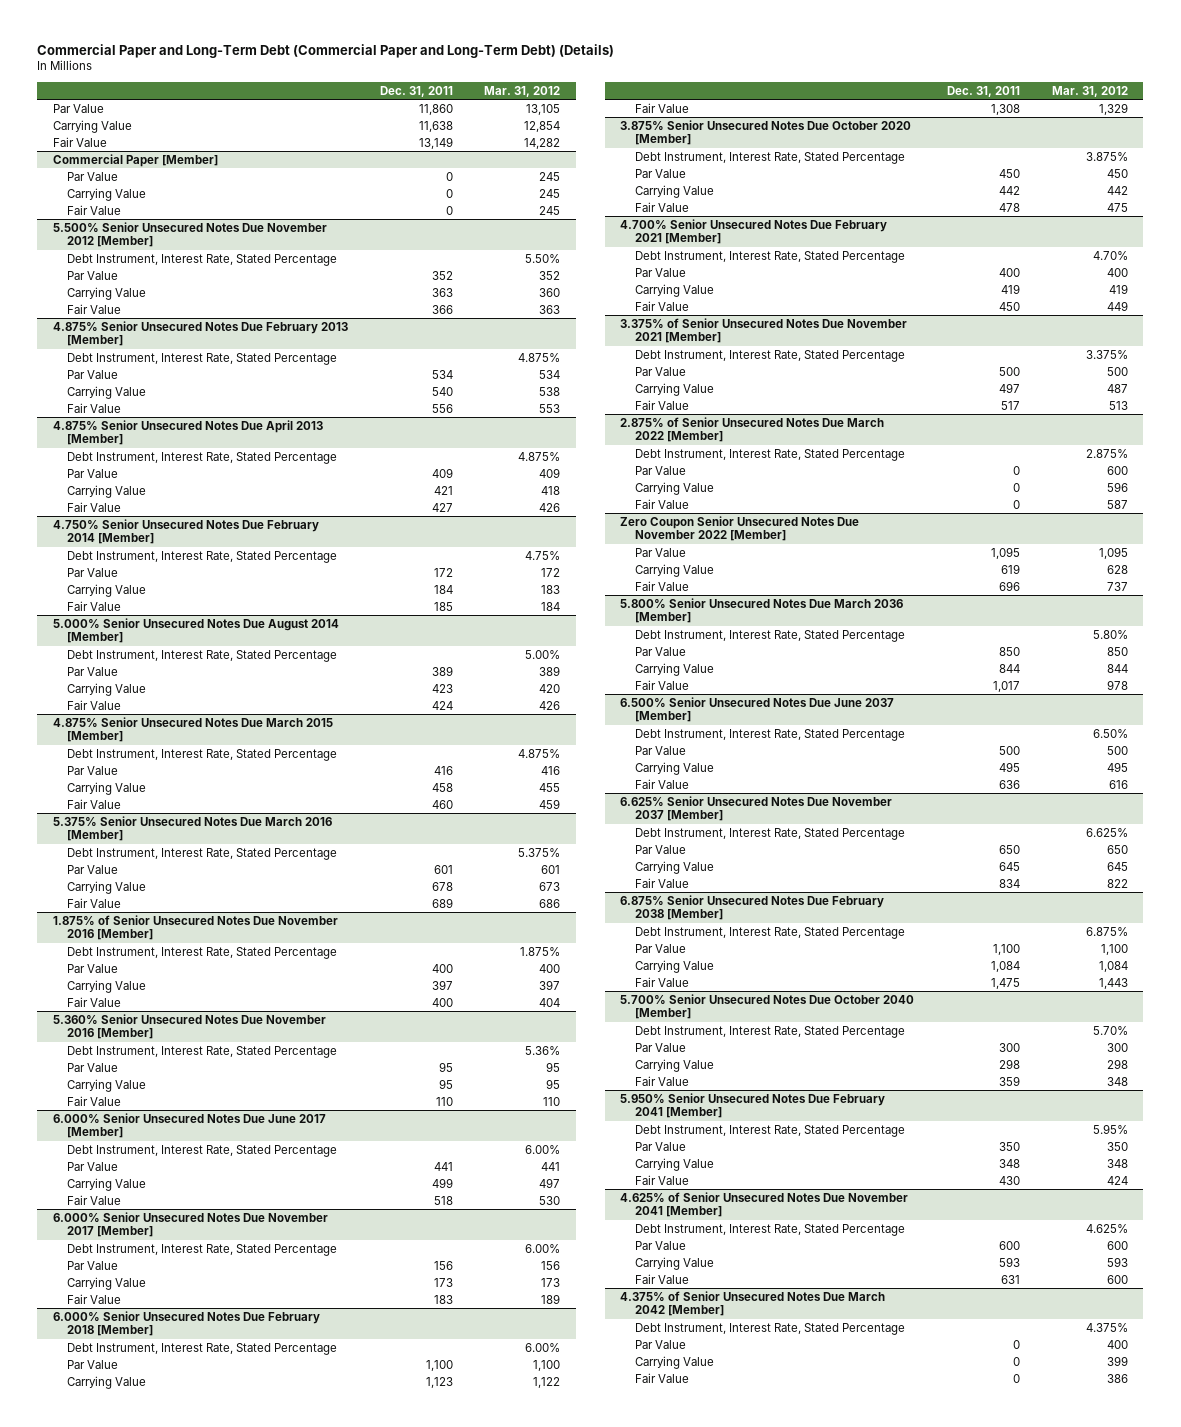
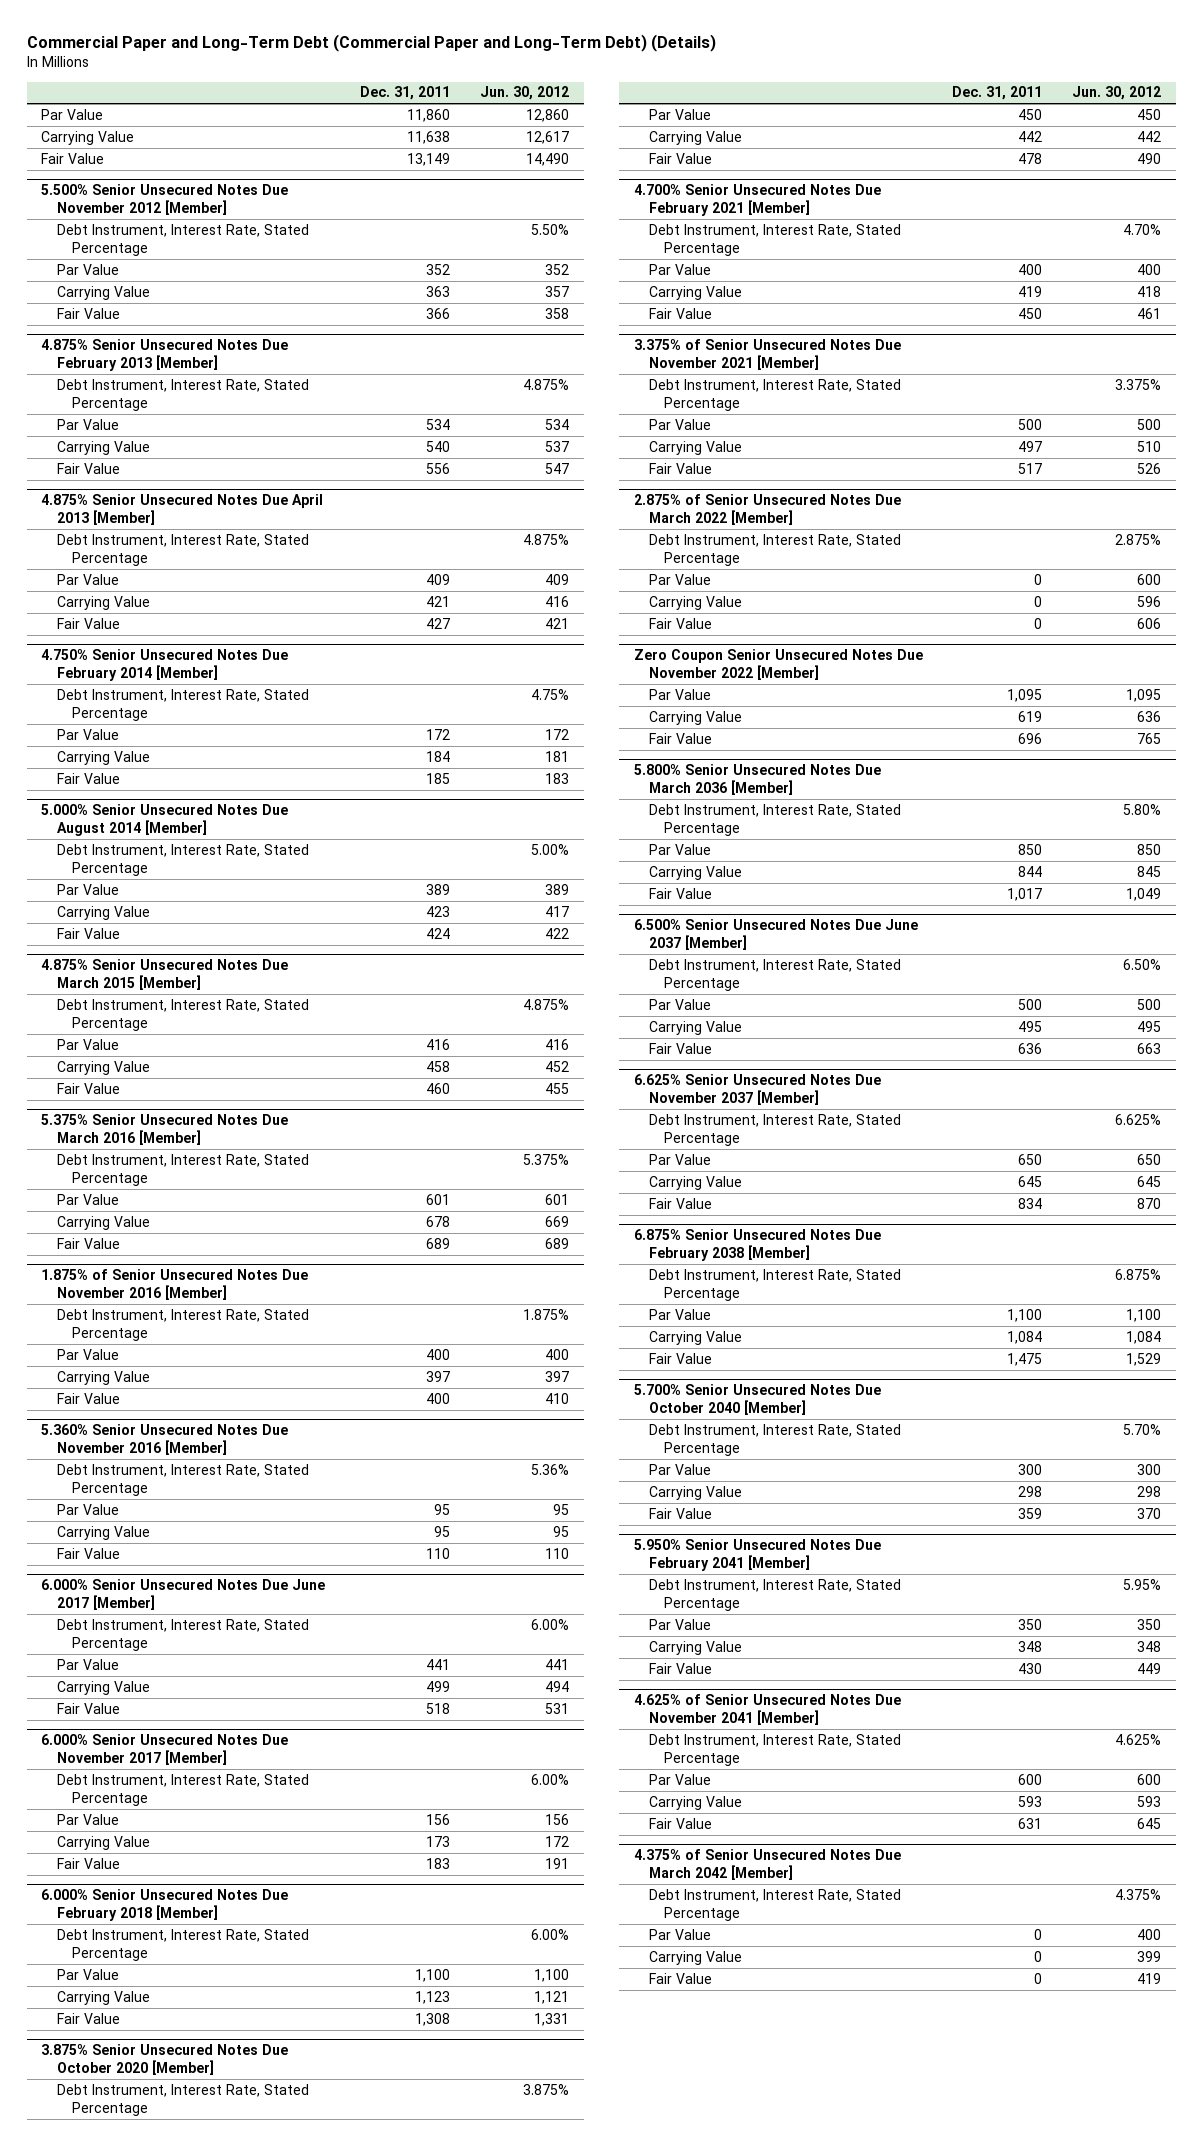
[484,85,561,97] Mar. 31, 2012 -> none
none -> [479,86,569,101] Jun. 30, 2012
[53,153,219,167] Commercial Paper [Member] -> none
[67,171,119,181] Par Value -> none
[67,187,147,201] Carrying Value -> none
[67,204,122,215] Fair Value -> none

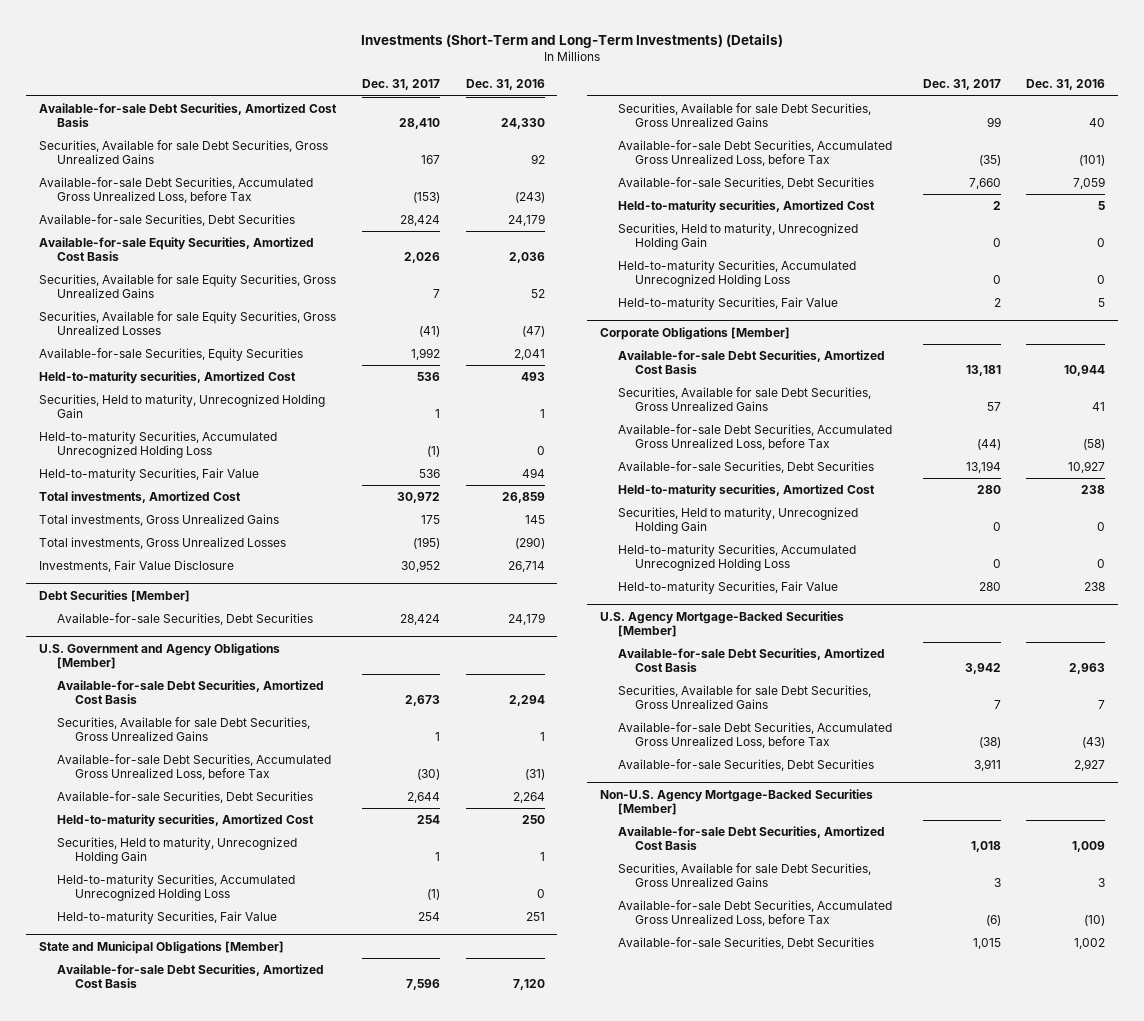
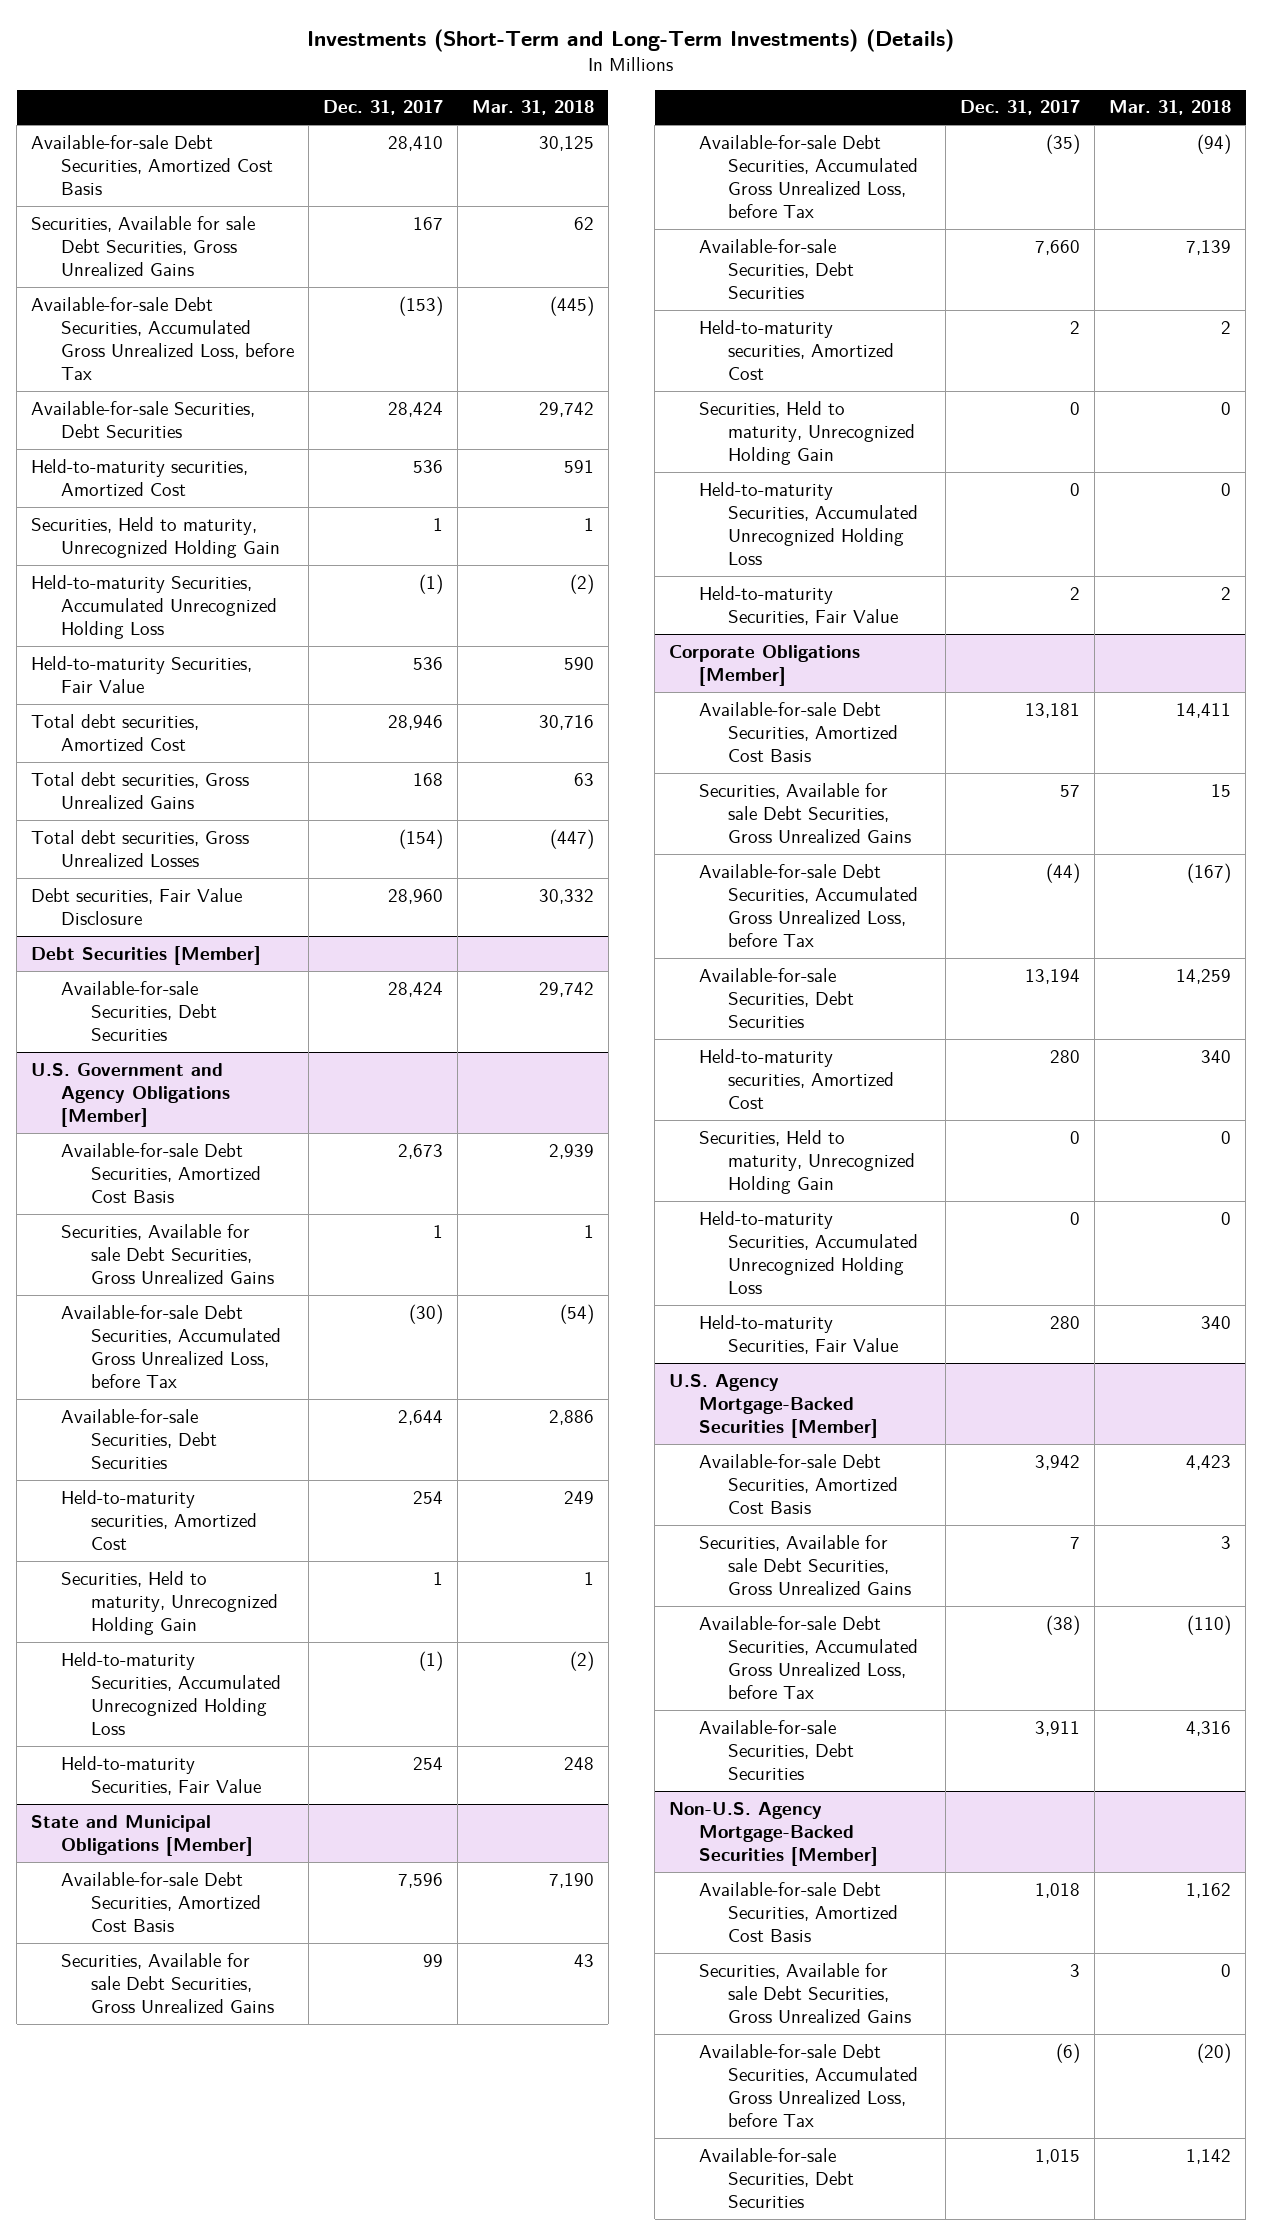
[465,79,545,91] Dec. 31, 2016 -> none
none -> [471,100,594,116] Mar. 31, 2018
[39,236,315,261] Available-for-sale Equity Securities, Amortized Cost Basis -> none
[39,273,337,298] Securities, Available for sale Equity Securities, Gross Unrealized Gains -> none
[39,310,337,335] Securities, Available for sale Equity Securities, Gross Unrealized Losses -> none
[39,347,304,361] Available-for-sale Securities, Equity Securities -> none
[39,490,242,503] Total investments, Amortized Cost -> [31,713,200,751] Total debt securities, Amortized Cost
[396,491,440,503] 30,972 -> [387,714,443,730] 28,946
[39,513,280,526] Total investments, Gross Unrealized Gains -> [31,771,250,809] Total debt securities, Gross Unrealized Gains
[420,514,440,524] 175 -> [412,772,443,786] 168
[39,536,287,549] Total investments, Gross Unrealized Losses -> [31,829,250,867] Total debt securities, Gross Unrealized Losses
[412,536,440,549] (195) -> [398,828,443,849] (154)
[39,559,235,572] Investments, Fair Value Disclosure -> [31,887,243,925] Debt securities, Fair Value Disclosure
[400,559,440,572] 30,952 -> [387,888,443,904] 28,960

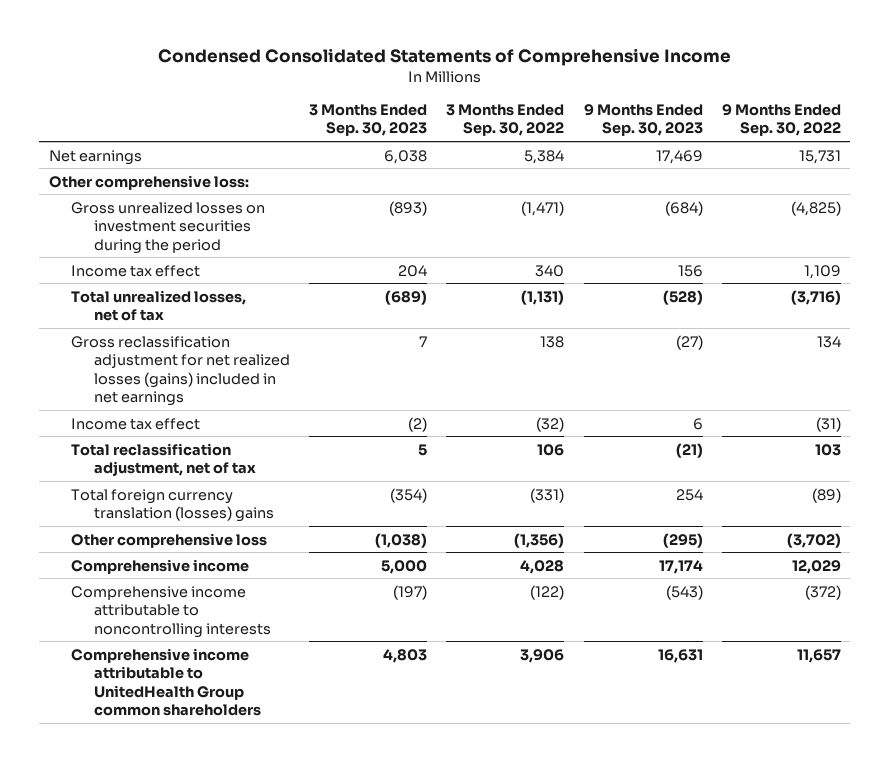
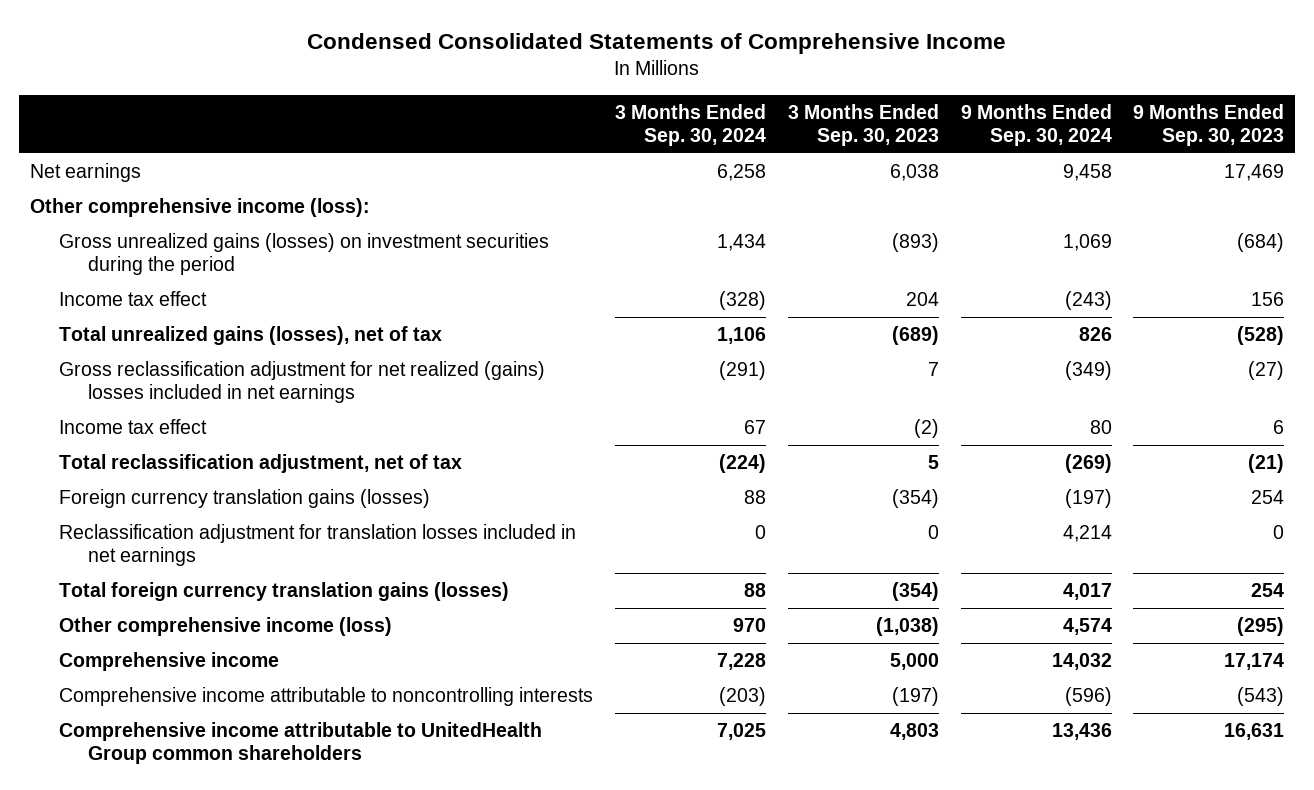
[446,103,565,137] 3 Months Ended Sep. 30, 2022 -> none
[721,103,841,137] 9 Months Ended Sep. 30, 2022 -> none
none -> [615,103,767,147] 3 Months Ended Sep. 30, 2024
none -> [960,103,1112,147] 9 Months Ended Sep. 30, 2024
[48,174,249,190] Other comprehensive loss: -> [29,198,370,218] Other comprehensive income (loss):
[71,201,266,254] Gross unrealized losses on investment securities during the period -> [59,233,550,276] Gross unrealized gains (losses) on investment securities during the period
[71,289,247,322] Total unrealized losses, net of tax -> [59,326,443,346] Total unrealized gains (losses), net of tax
[71,335,290,406] Gross reclassification adjustment for net realized losses (gains) included in net earnings -> [59,361,546,404] Gross reclassification adjustment for net realized (gains) losses included in net earnings
[71,488,274,523] Total foreign currency translation (losses) gains -> [59,489,431,509] Foreign currency translation gains (losses)
none -> [59,524,577,567] Reclassification adjustment for translation losses included in net earnings
none -> [59,582,510,602] Total foreign currency translation gains (losses)
[71,532,268,548] Other comprehensive loss -> [59,617,393,637] Other comprehensive income (loss)

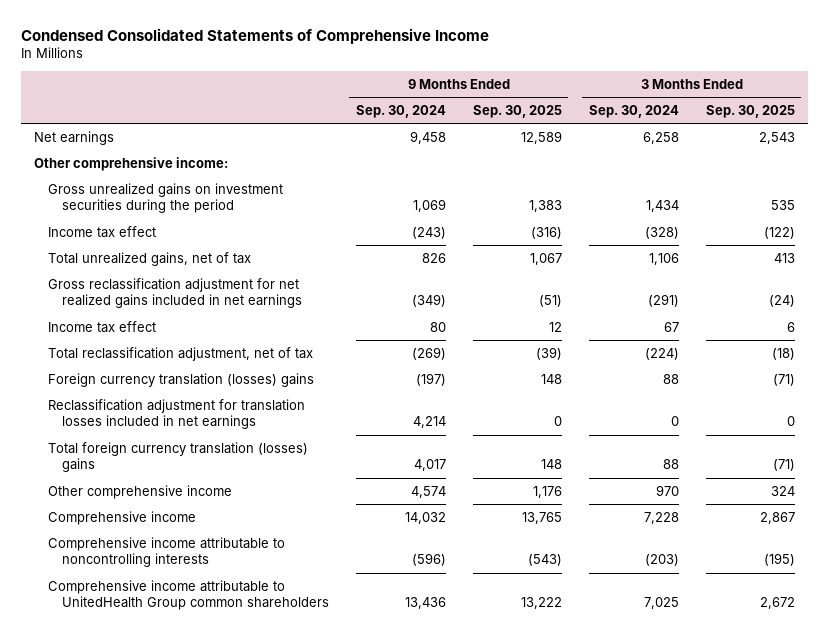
[787,103,939,147] 3 Months Ended Sep. 30, 2023 -> none
[1133,103,1285,147] 9 Months Ended Sep. 30, 2023 -> none
none -> [472,104,562,118] Sep. 30, 2025
none -> [705,104,795,118] Sep. 30, 2025
[29,198,370,218] Other comprehensive income (loss): -> [34,156,229,171] Other comprehensive income:
[59,233,550,276] Gross unrealized gains (losses) on investment securities during the period -> [48,182,284,214] Gross unrealized gains on investment securities during the period
[59,326,443,346] Total unrealized gains (losses), net of tax -> [48,251,252,266] Total unrealized gains, net of tax
[59,361,546,404] Gross reclassification adjustment for net realized (gains) losses included in net earnings -> [48,277,302,309] Gross reclassification adjustment for net realized gains included in net earnings
[59,489,431,509] Foreign currency translation gains (losses) -> [48,372,315,387] Foreign currency translation (losses) gains
[59,582,510,602] Total foreign currency translation gains (losses) -> [48,441,309,473] Total foreign currency translation (losses) gains
[59,617,393,637] Other comprehensive income (loss) -> [48,484,233,499] Other comprehensive income

